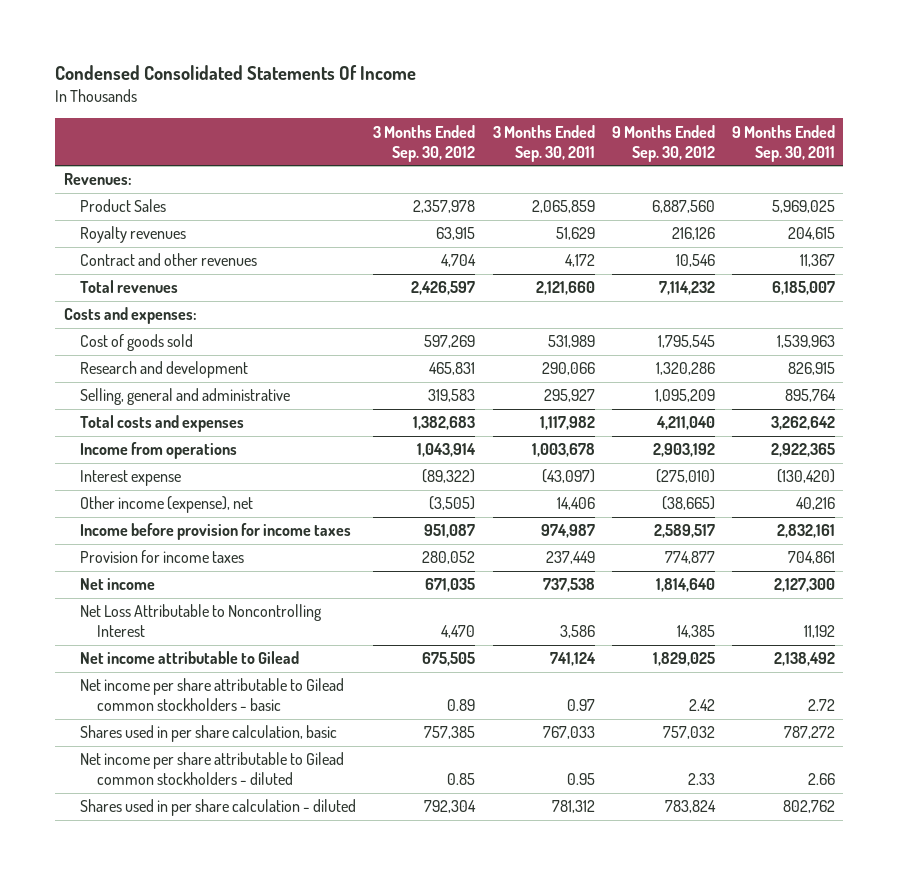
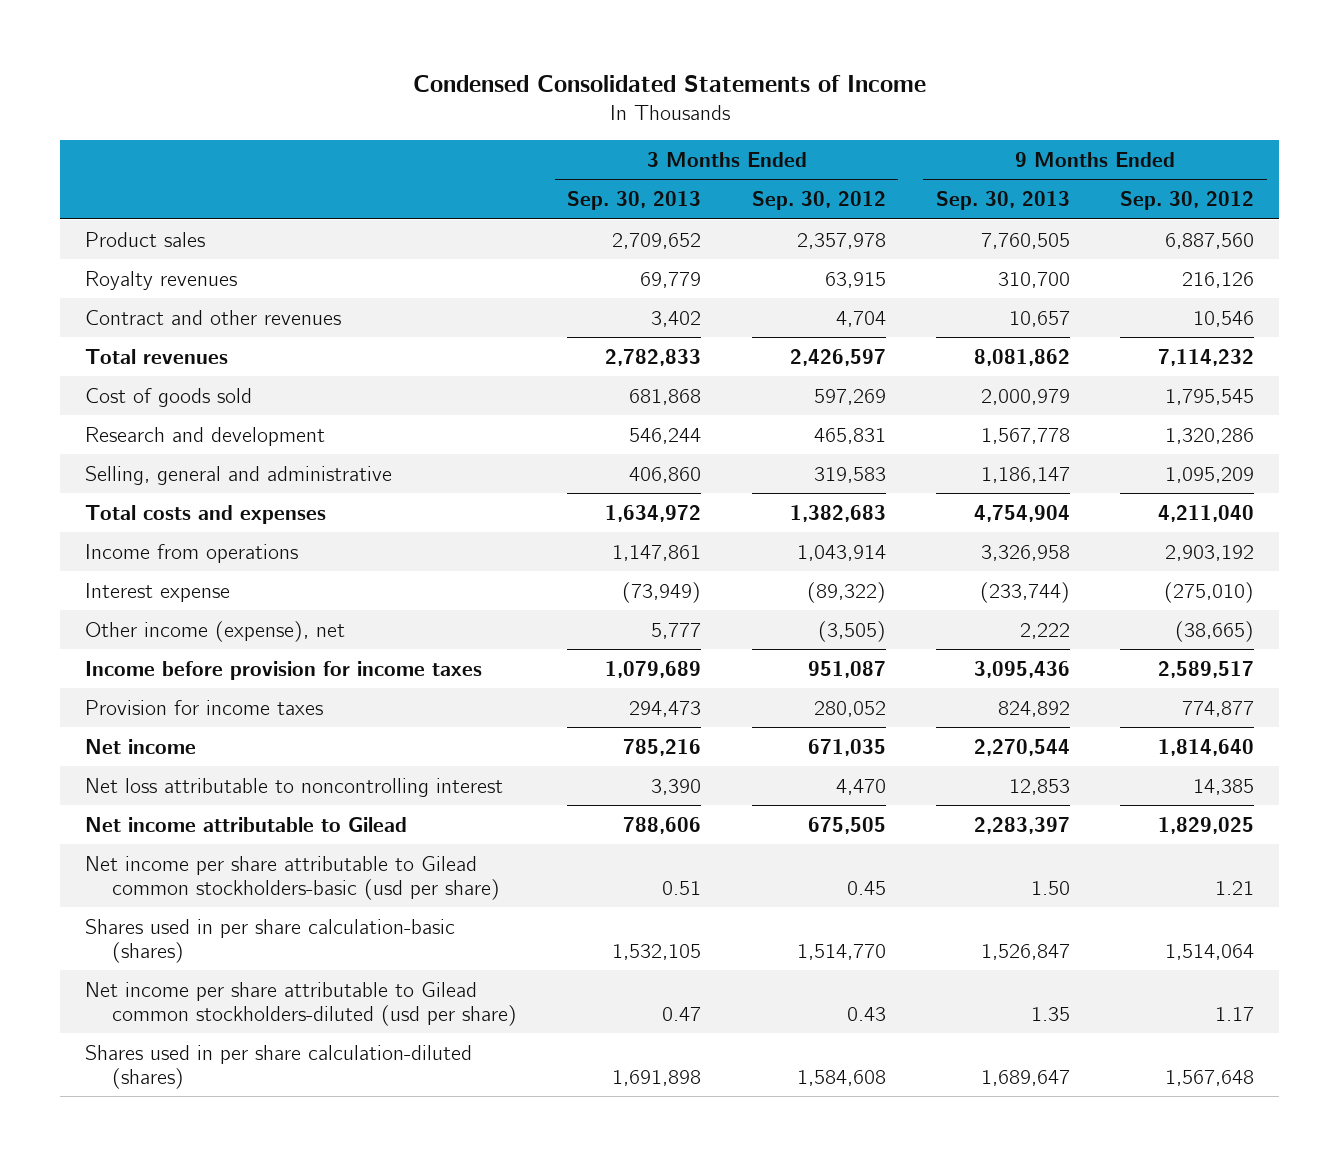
[55,65,417,81] Condensed Consolidated Statements Of Income -> [412,74,926,92] Condensed Consolidated Statements of Income
[492,124,595,162] 3 Months Ended Sep. 30, 2011 -> none
[731,124,835,162] 9 Months Ended Sep. 30, 2011 -> none
none -> [567,190,702,210] Sep. 30, 2013
none -> [935,190,1070,210] Sep. 30, 2013
[63,173,132,186] Revenues: -> none
[80,199,167,213] Product Sales -> [85,231,206,247] Product sales
[63,307,197,325] Costs and expenses: -> none
[80,604,323,638] Net Loss Attributable to Noncontrolling Interest -> [85,777,504,797] Net loss attributable to noncontrolling interest
[80,678,345,712] Net income per share attributable to Gilead common stockholders - basic -> [85,855,501,900] Net income per share attributable to Gilead common stockholders-basic (usd per share)
[447,699,476,712] 0.89 -> [846,880,886,895] 0.45
[688,699,715,712] 2.42 -> [1215,880,1255,895] 1.21
[80,725,338,743] Shares used in per share calculation, basic -> [85,918,456,963] Shares used in per share calculation-basic (shares)
[424,726,476,740] 757,385 -> [796,943,886,960] 1,514,770
[662,726,715,740] 757,032 -> [1165,943,1255,960] 1,514,064
[80,752,345,786] Net income per share attributable to Gilead common stockholders - diluted -> [85,981,518,1026] Net income per share attributable to Gilead common stockholders-diluted (usd per share)
[447,773,476,786] 0.85 -> [846,1006,886,1021] 0.43
[687,773,715,786] 2.33 -> [1215,1006,1255,1021] 1.17
[80,799,357,817] Shares used in per share calculation - diluted -> [85,1044,473,1089] Shares used in per share calculation-diluted (shares)
[424,800,477,814] 792,304 -> [796,1069,886,1086] 1,584,608
[664,800,716,814] 783,824 -> [1165,1069,1255,1086] 1,567,648

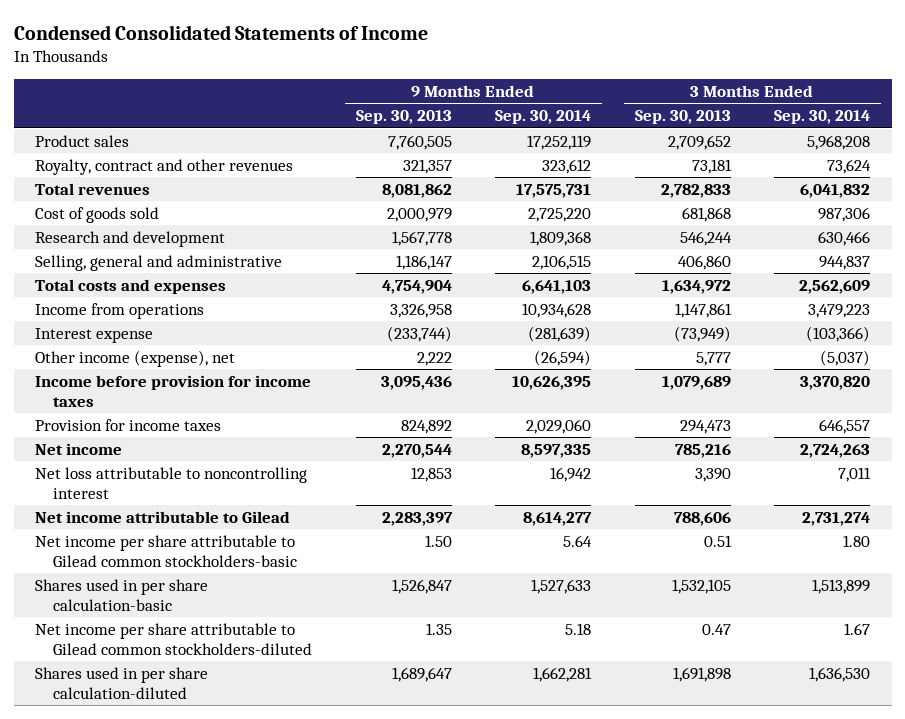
[751,190,886,210] Sep. 30, 2012 -> none
[1120,190,1255,210] Sep. 30, 2012 -> none
none -> [495,110,592,125] Sep. 30, 2014
none -> [774,110,871,125] Sep. 30, 2014
[85,270,238,290] Royalty revenues -> none
[85,309,342,325] Contract and other revenues -> [35,158,294,175] Royalty, contract and other revenues
[651,310,702,327] 3,402 -> [691,158,732,174] 73,181
[1008,310,1070,327] 10,657 -> [402,158,452,174] 321,357
[85,855,501,900] Net income per share attributable to Gilead common stockholders-basic (usd per share) -> [35,534,298,567] Net income per share attributable to Gilead common stockholders-basic
[85,918,456,963] Shares used in per share calculation-basic (shares) -> [35,578,209,611] Shares used in per share calculation-basic
[85,981,518,1026] Net income per share attributable to Gilead common stockholders-diluted (usd per share) -> [35,622,313,655] Net income per share attributable to Gilead common stockholders-diluted
[85,1044,473,1089] Shares used in per share calculation-diluted (shares) -> [35,666,209,699] Shares used in per share calculation-diluted

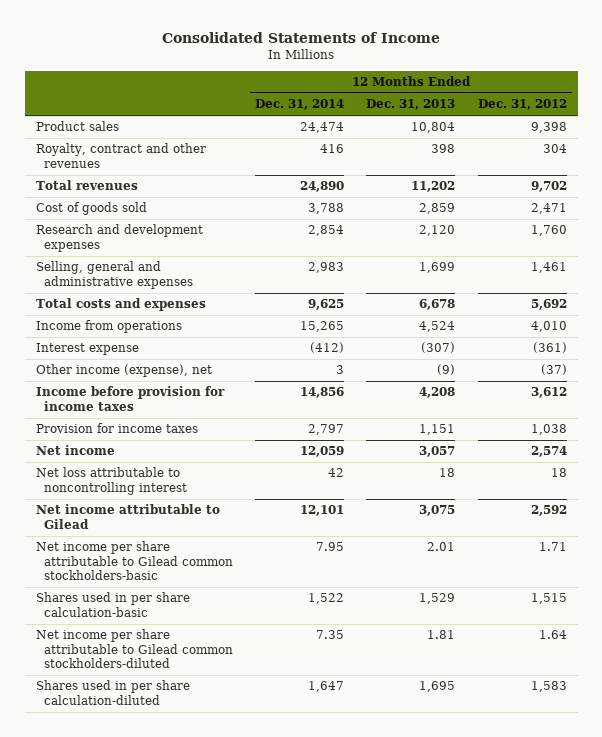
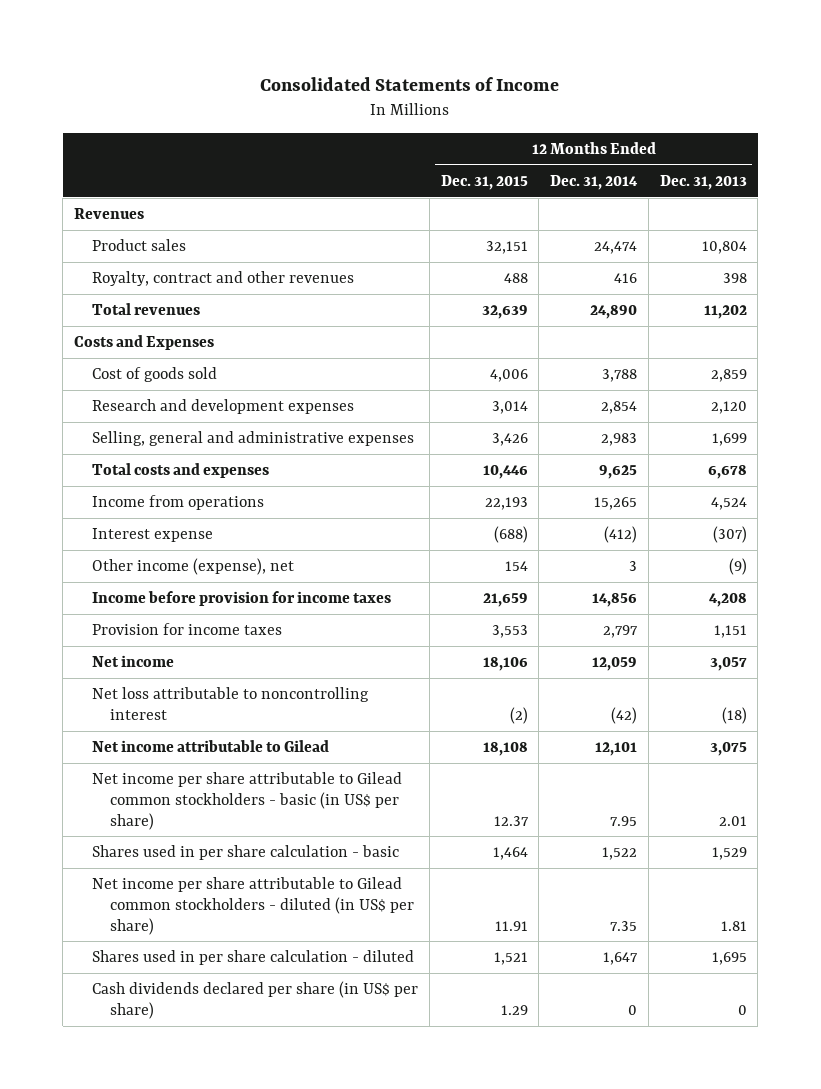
[477,99,567,111] Dec. 31, 2012 -> none
none -> [440,174,528,190] Dec. 31, 2015
none -> [74,208,145,220] Revenues
none -> [74,335,215,351] Costs and Expenses
[328,468,345,478] 42 -> [611,706,638,724] (42)
[439,468,456,478] 18 -> [721,706,747,724] (18)
[35,541,234,581] Net income per share attributable to Gilead common stockholders-basic -> [92,772,403,830] Net income per share attributable to Gilead common stockholders - basic (in US$ per share)
[35,592,190,617] Shares used in per share calculation-basic -> [92,845,400,861] Shares used in per share calculation - basic
[35,629,234,669] Net income per share attributable to Gilead common stockholders-diluted -> [92,877,415,935] Net income per share attributable to Gilead common stockholders - diluted (in US$ per share)
[35,680,190,705] Shares used in per share calculation-diluted -> [92,950,415,966] Shares used in per share calculation - diluted
none -> [92,981,419,1019] Cash dividends declared per share (in US$ per share)

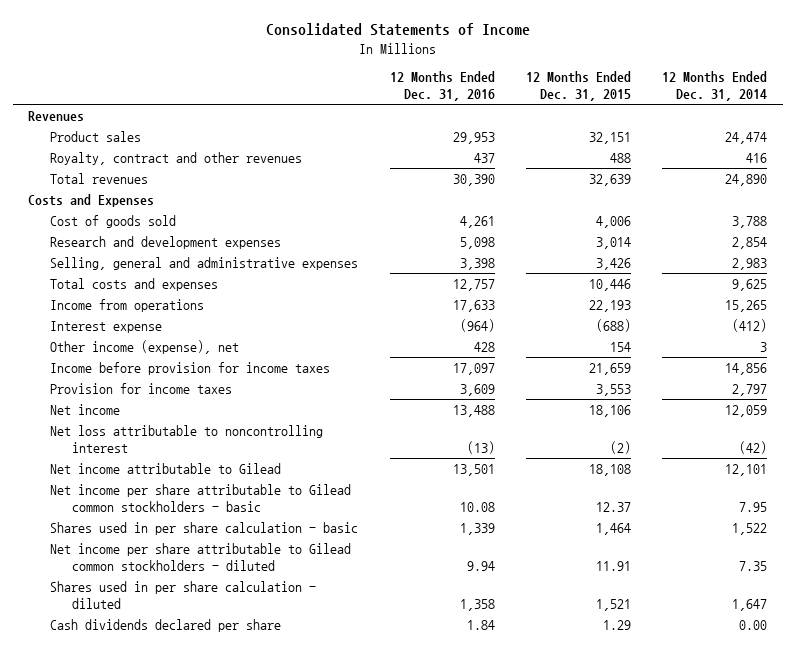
[659,174,747,190] Dec. 31, 2013 -> none
none -> [389,71,495,102] 12 Months Ended Dec. 31, 2016
[92,772,403,830] Net income per share attributable to Gilead common stockholders - basic (in US$ per share) -> [50,483,352,512] Net income per share attributable to Gilead common stockholders - basic
[92,877,415,935] Net income per share attributable to Gilead common stockholders - diluted (in US$ per share) -> [50,542,352,571] Net income per share attributable to Gilead common stockholders - diluted
[92,981,419,1019] Cash dividends declared per share (in US$ per share) -> [50,618,282,632] Cash dividends declared per share
[628,1004,638,1015] 0 -> [739,619,768,630] 0.00

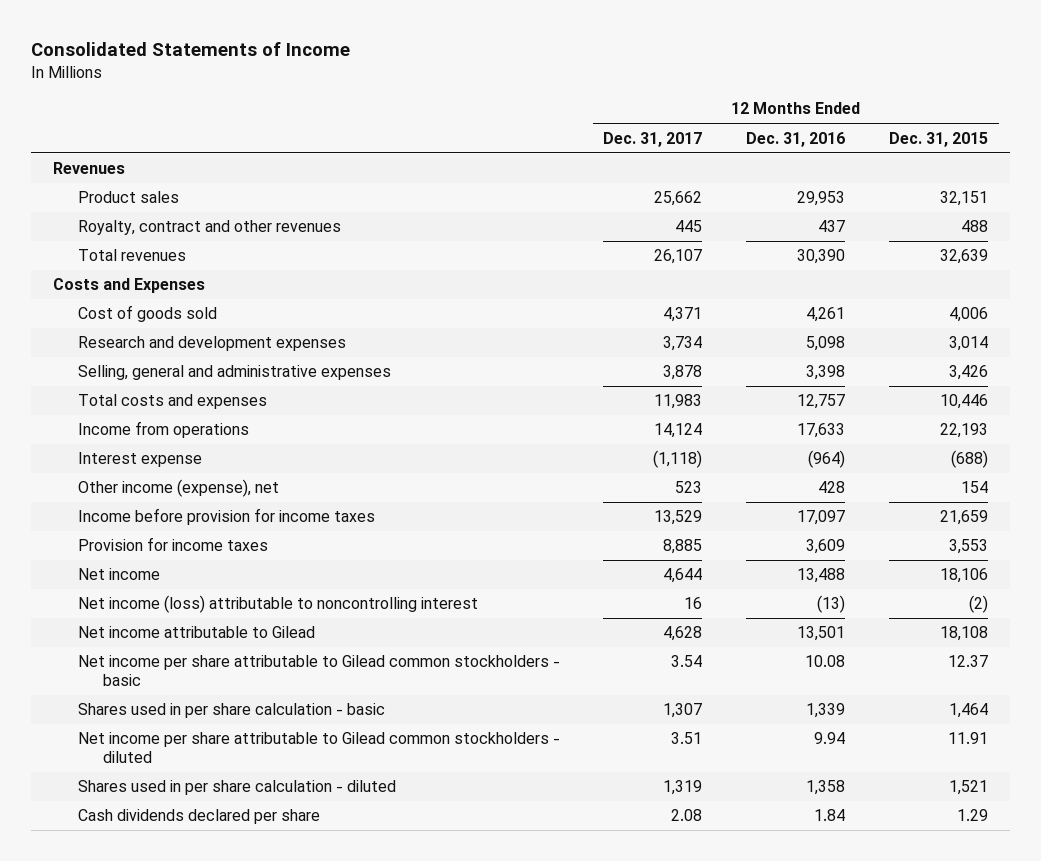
[662,71,768,102] 12 Months Ended Dec. 31, 2014 -> none
none -> [603,131,703,147] Dec. 31, 2017
[50,424,324,453] Net loss attributable to noncontrolling interest -> [77,595,478,614] Net income (loss) attributable to noncontrolling interest

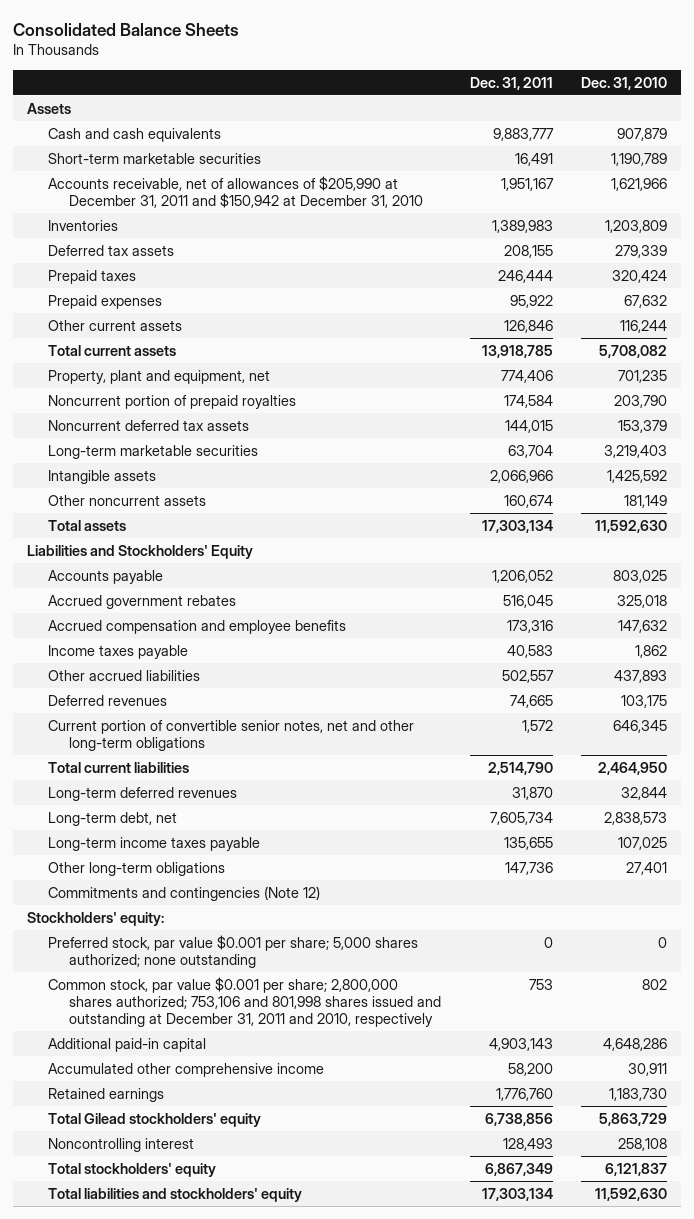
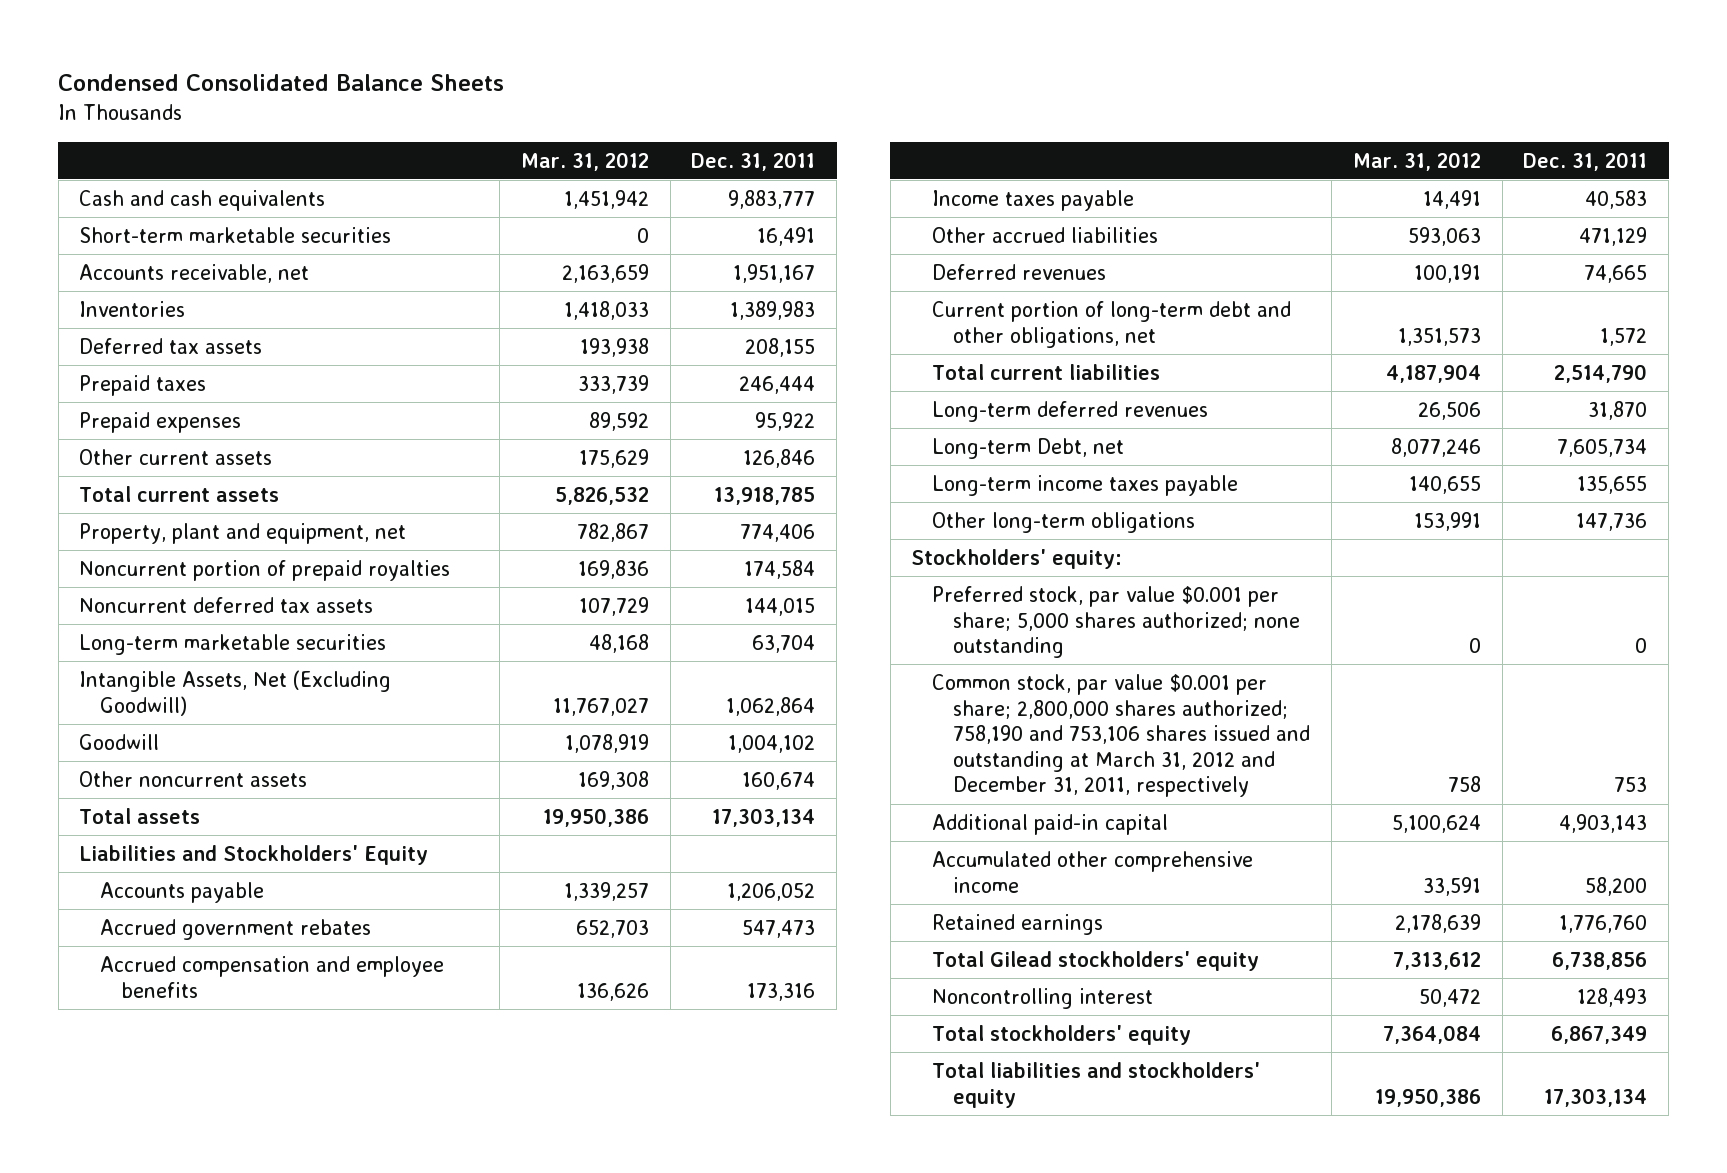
[12,22,239,36] Consolidated Balance Sheets -> [58,74,505,92] Condensed Consolidated Balance Sheets
[580,76,667,90] Dec. 31, 2010 -> none
none -> [520,151,649,171] Mar. 31, 2012
[27,102,72,114] Assets -> none
[48,175,424,208] Accounts receivable, net of allowances of $205,990 at December 31, 2011 and $150,942 at December 31, 2010 -> [79,263,310,283] Accounts receivable, net
[48,469,157,484] Intangible assets -> none
none -> [79,669,392,716] Intangible Assets, Net (Excluding Goodwill)
none -> [79,733,160,750] Goodwill
[502,594,553,608] 516,045 -> [742,919,816,938] 547,473
[501,669,554,683] 502,557 -> [1579,226,1648,246] 471,129
[48,719,415,751] Current portion of convertible senior notes, net and other long-term obligations -> [932,300,1292,348] Current portion of long-term debt and other obligations, net
[48,811,178,826] Long-term debt, net -> [932,437,1125,459] Long-term Debt, net
[48,885,321,901] Commitments and contingencies (Note 12) -> none
[48,976,442,1028] Common stock, par value $0.001 per share; 2,800,000 shares authorized; 753,106 and 801,998 shares issued and outstanding at December 31, 2011 and 2010, respectively -> [932,673,1311,798] Common stock, par value $0.001 per share; 2,800,000 shares authorized; 758,190 and 753,106 shares issued and outstanding at March 31, 2012 and December 31, 2011, respectively

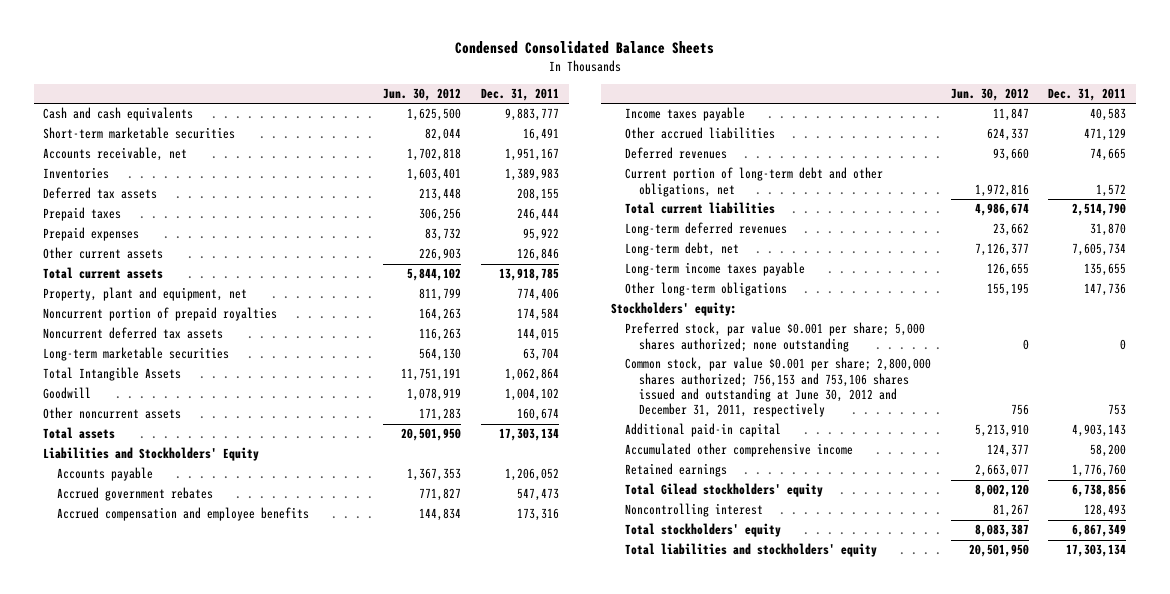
[520,151,649,171] Mar. 31, 2012 -> none
none -> [383,88,462,102] Jun. 30, 2012
[79,669,392,716] Intangible Assets, Net (Excluding Goodwill) -> [43,367,182,382] Total Intangible Assets
[932,437,1125,459] Long-term Debt, net -> [624,242,739,257] Long-term debt, net
[932,673,1311,798] Common stock, par value $0.001 per share; 2,800,000 shares authorized; 758,190 and 753,106 shares issued and outstanding at March 31, 2012 and December 31, 2011, respectively -> [624,357,931,418] Common stock, par value $0.001 per share; 2,800,000 shares authorized; 756,153 and 753,106 shares issued and outstanding at June 30, 2012 and December 31, 2011, respectively

